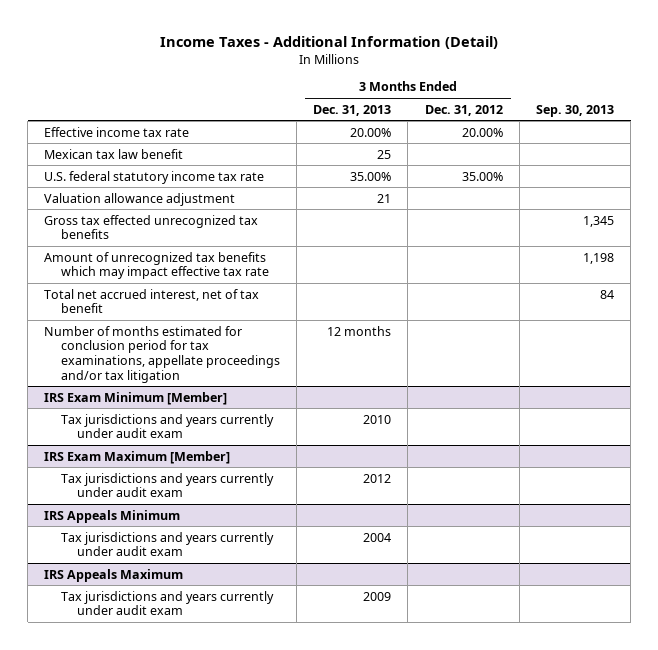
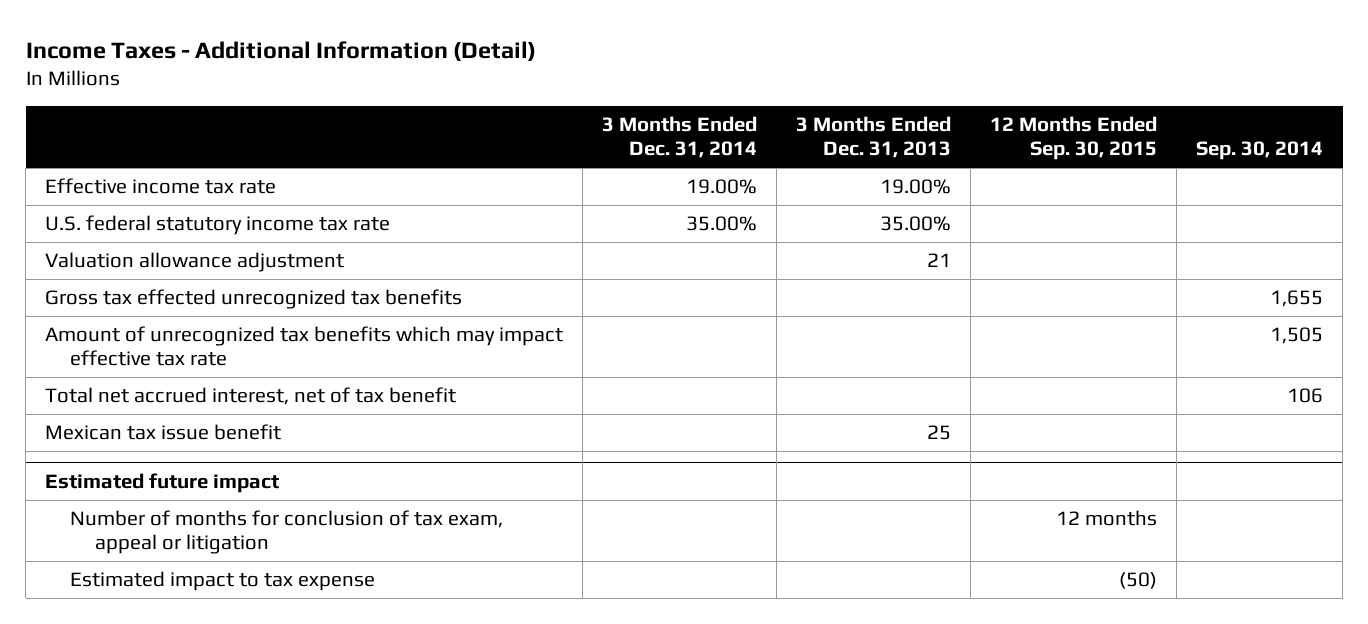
[424,104,503,116] Dec. 31, 2012 -> none
[536,104,615,117] Sep. 30, 2013 -> none
none -> [602,116,758,159] 3 Months Ended Dec. 31, 2014
none -> [990,116,1158,161] 12 Months Ended Sep. 30, 2015
none -> [1196,141,1324,161] Sep. 30, 2014
[44,148,184,159] Mexican tax law benefit -> none
[350,127,392,137] 20.00% -> [880,179,952,195] 19.00%
[44,325,280,383] Number of months estimated for conclusion period for tax examinations, appellate proceedings and/or tax litigation -> none
[44,391,228,405] IRS Exam Minimum [Member] -> none
[60,413,274,439] Tax jurisdictions and years currently under audit exam -> none
[44,450,231,464] IRS Exam Maximum [Member] -> none
[60,472,274,498] Tax jurisdictions and years currently under audit exam -> none
[44,509,181,523] IRS Appeals Minimum -> none
[60,531,274,557] Tax jurisdictions and years currently under audit exam -> none
[44,568,184,582] IRS Appeals Maximum -> none
[60,590,274,616] Tax jurisdictions and years currently under audit exam -> none
none -> [45,424,282,441] Mexican tax issue benefit
none -> [45,473,280,494] Estimated future impact
none -> [70,510,504,555] Number of months for conclusion of tax exam, appeal or litigation
none -> [70,571,376,592] Estimated impact to tax expense

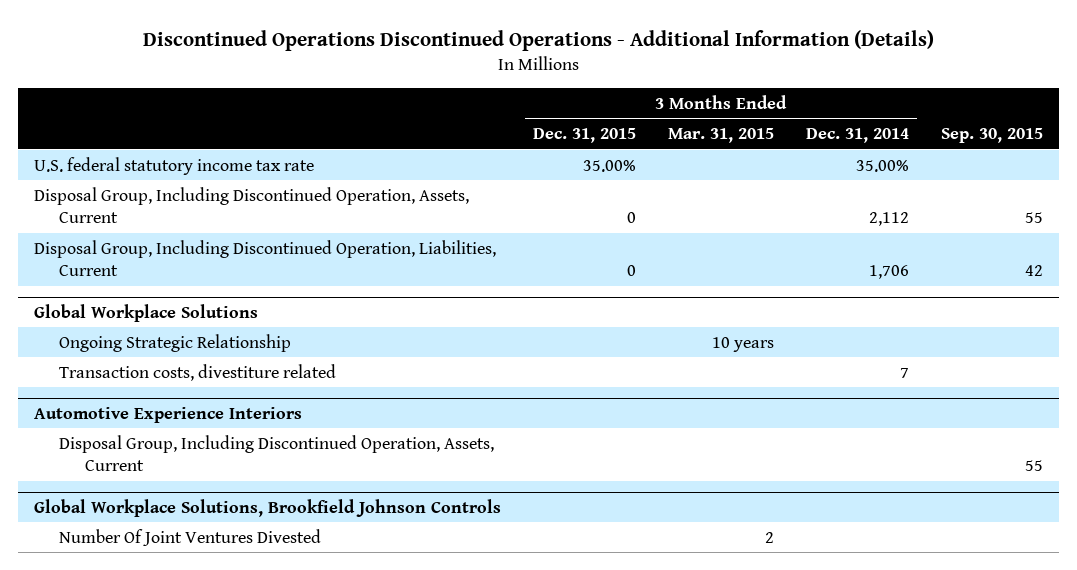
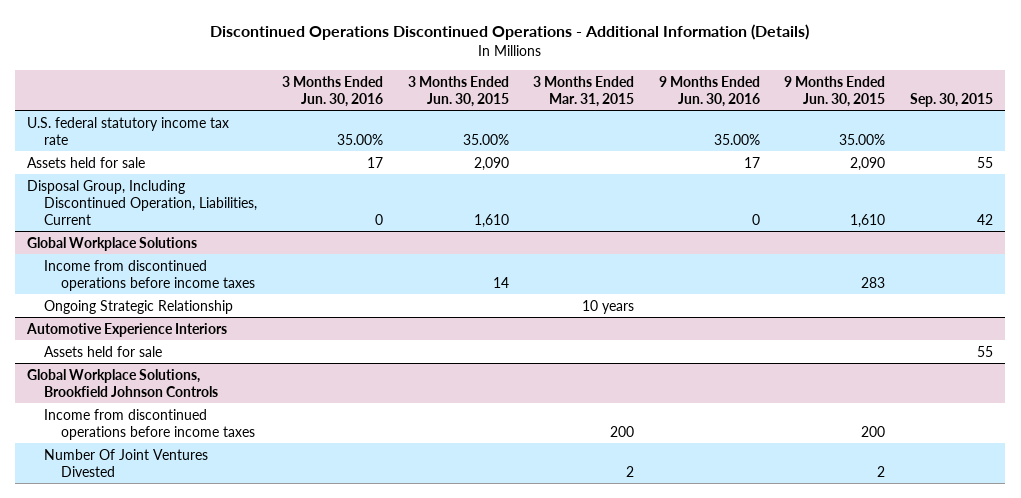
[533,128,637,144] Dec. 31, 2015 -> none
[806,128,910,144] Dec. 31, 2014 -> none
none -> [282,75,384,107] 3 Months Ended Jun. 30, 2016
none -> [407,75,509,107] 3 Months Ended Jun. 30, 2015
none -> [658,75,760,107] 9 Months Ended Jun. 30, 2016
none -> [784,75,886,107] 9 Months Ended Jun. 30, 2015
[34,186,470,224] Disposal Group, Including Discontinued Operation, Assets, Current -> [27,156,146,168] Assets held for sale
none -> [44,259,256,291] Income from discontinued operations before income taxes
[59,363,337,381] Transaction costs, divestiture related -> none
[59,434,495,472] Disposal Group, Including Discontinued Operation, Assets, Current -> [44,345,163,357] Assets held for sale
none -> [44,408,256,440] Income from discontinued operations before income taxes

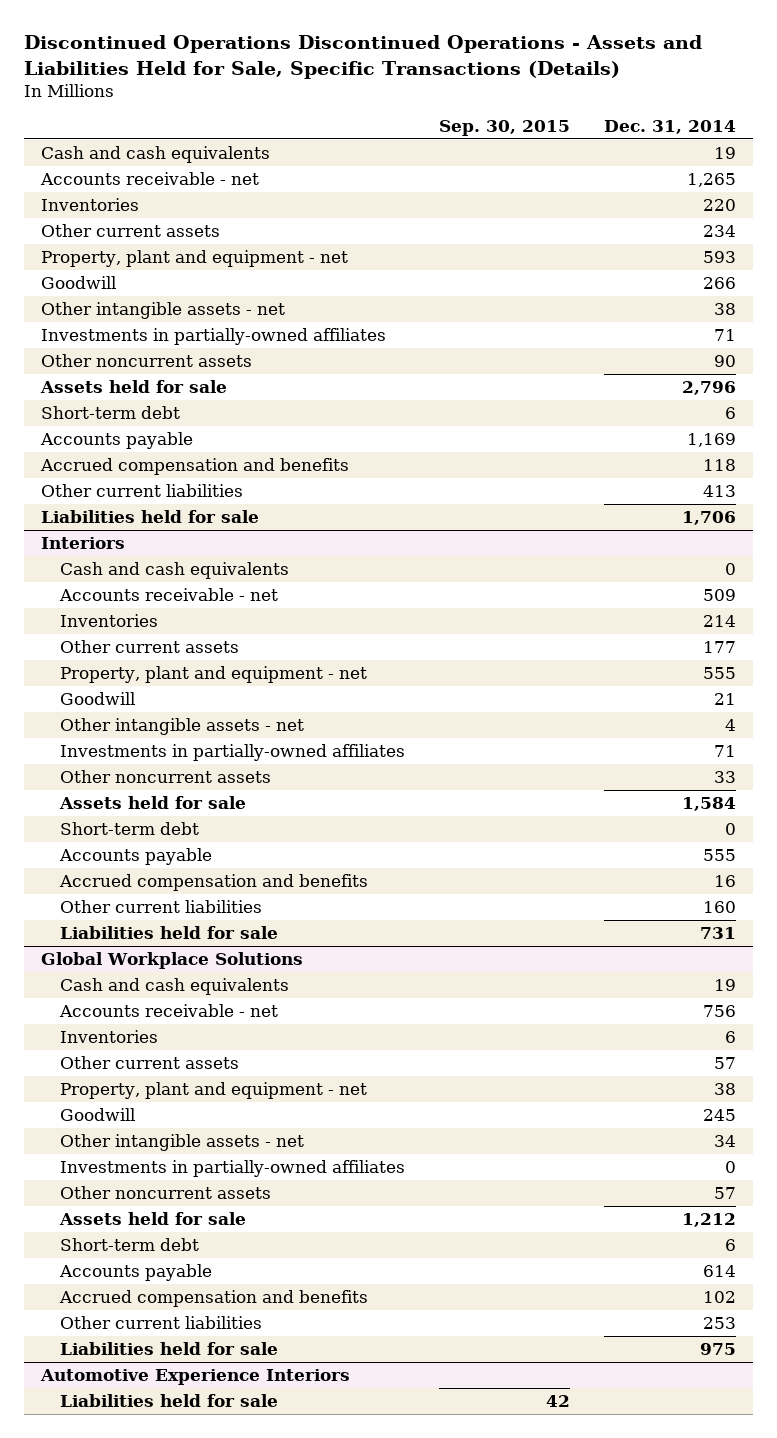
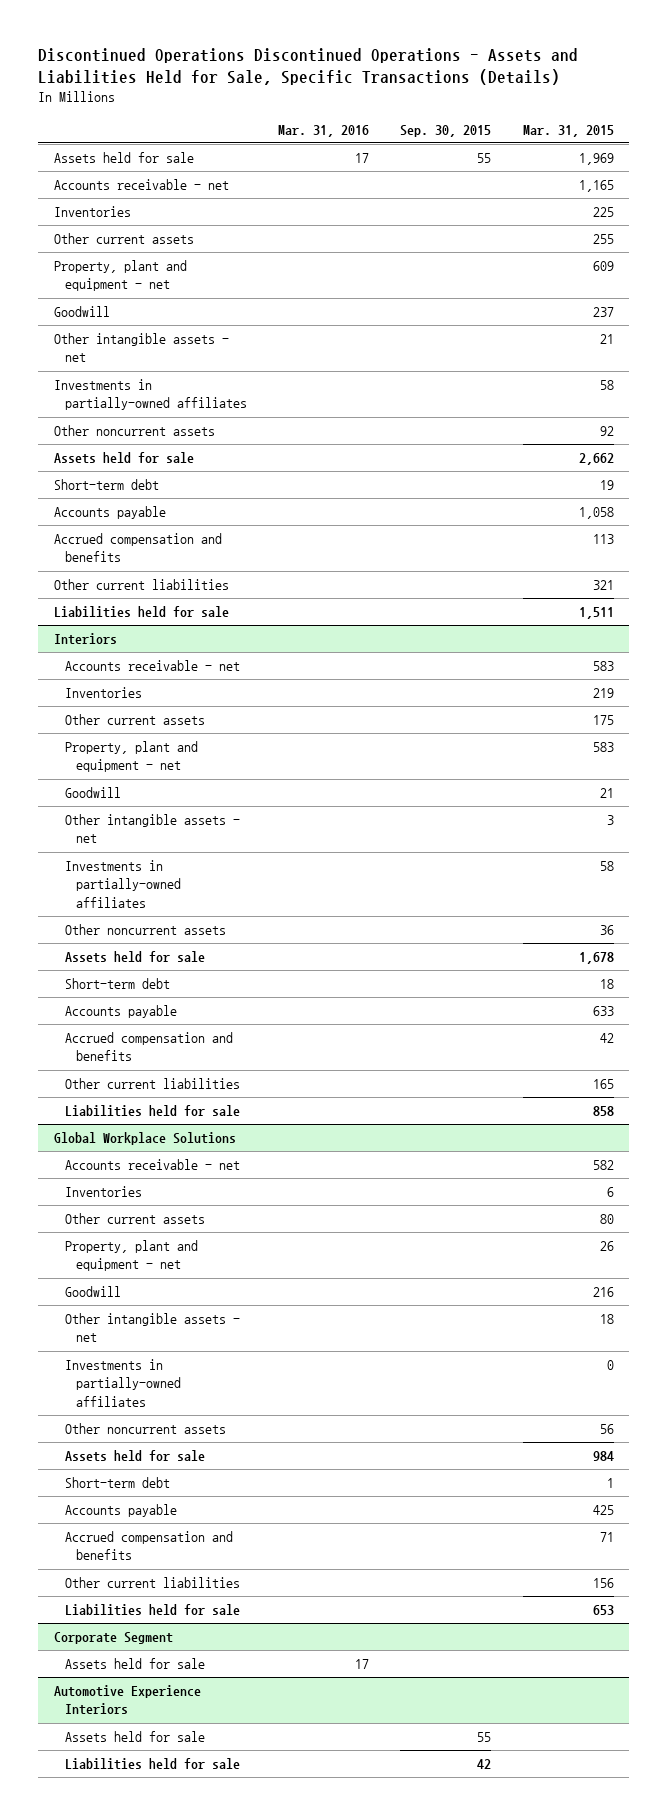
[604,119,737,134] Dec. 31, 2014 -> none
none -> [278,124,370,137] Mar. 31, 2016
none -> [522,124,614,137] Mar. 31, 2015
[40,145,270,163] Cash and cash equivalents -> none
none -> [54,152,195,164] Assets held for sale
[60,561,290,579] Cash and cash equivalents -> none
[60,977,290,995] Cash and cash equivalents -> none
none -> [54,1632,174,1645] Corporate Segment
none -> [64,1658,205,1670] Assets held for sale
none -> [64,1731,205,1743] Assets held for sale

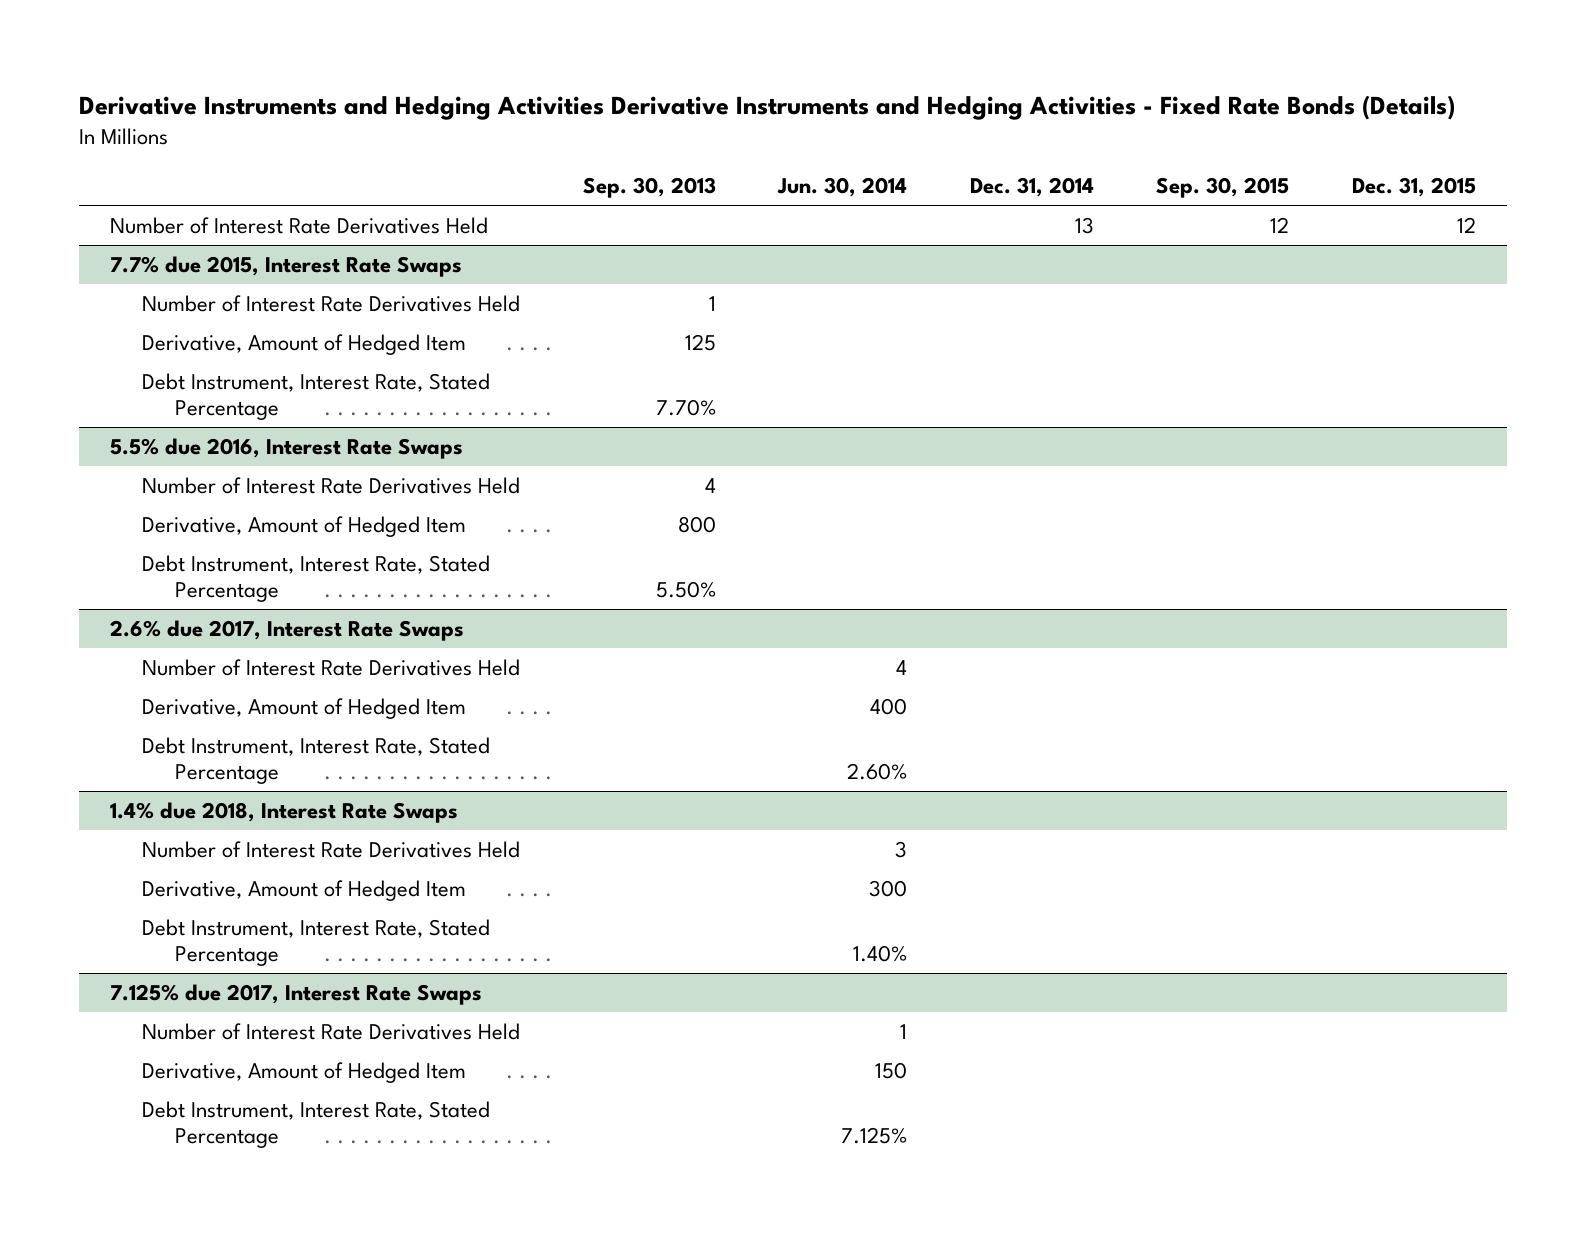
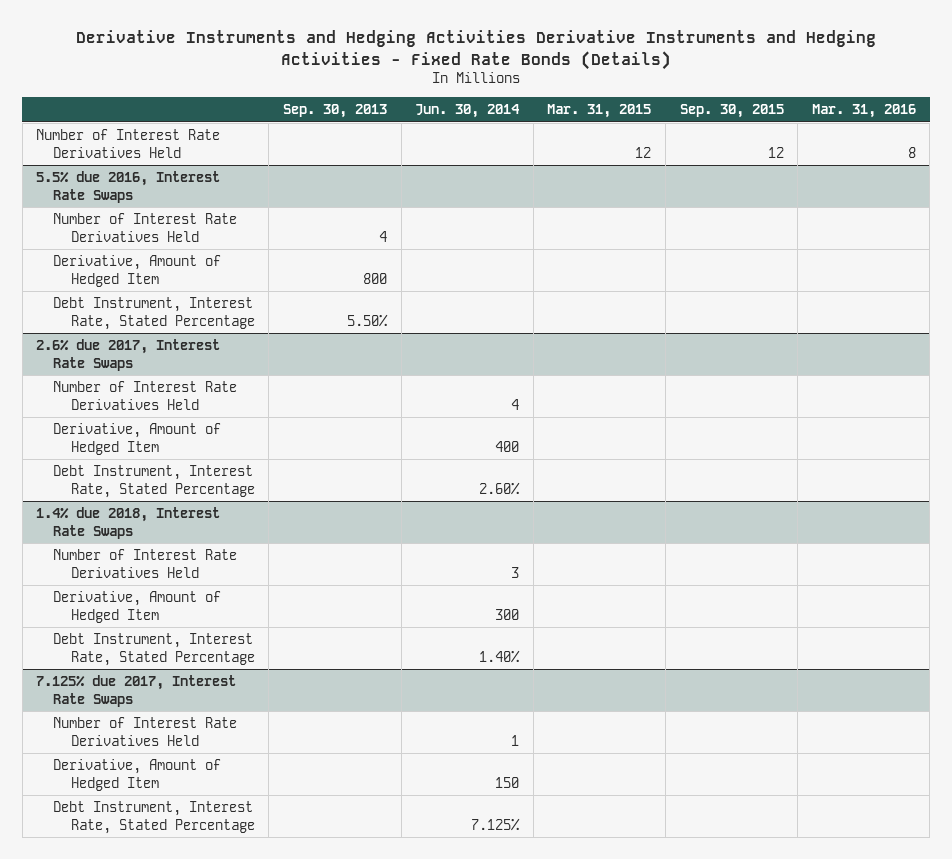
[969,177,1094,198] Dec. 31, 2014 -> none
[1351,177,1476,198] Dec. 31, 2015 -> none
none -> [547,104,652,119] Mar. 31, 2015
none -> [811,104,916,119] Mar. 31, 2016
[109,255,462,277] 7.7% due 2015, Interest Rate Swaps -> none
[142,294,521,312] Number of Interest Rate Derivatives Held -> none
[142,333,467,355] Derivative, Amount of Hedged Item -> none
[142,372,491,420] Debt Instrument, Interest Rate, Stated Percentage -> none

